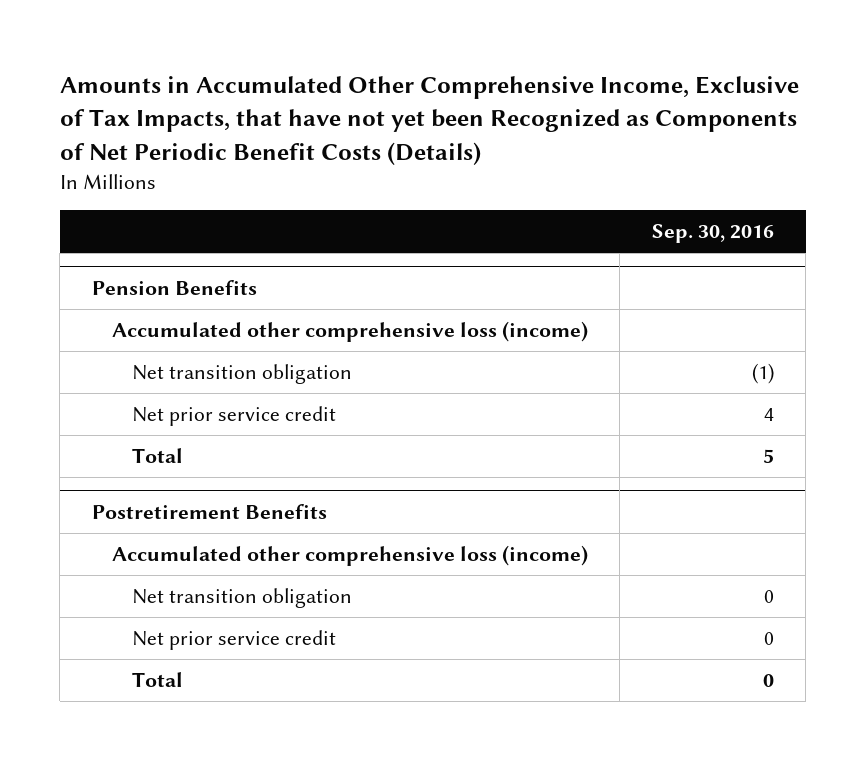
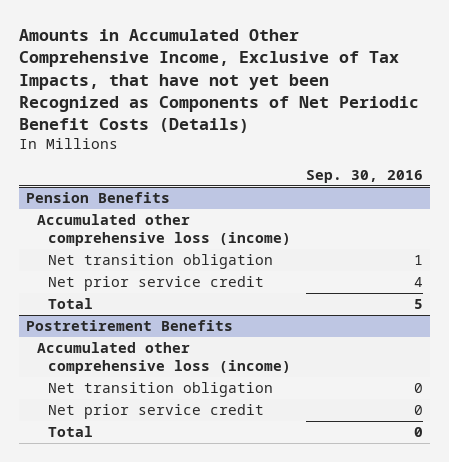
[751,363,774,385] (1) -> [413,255,423,266] 1

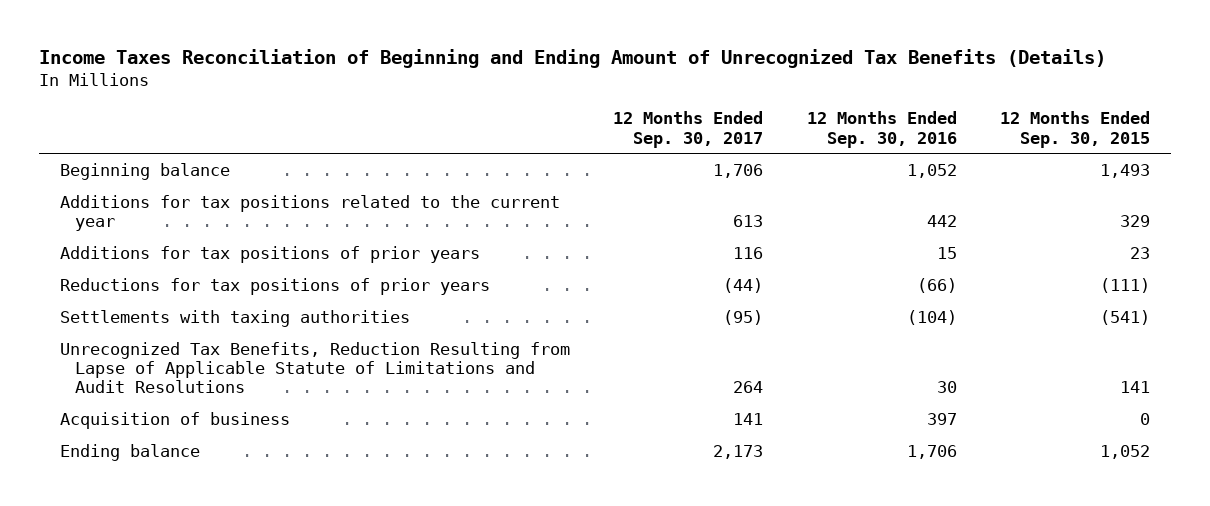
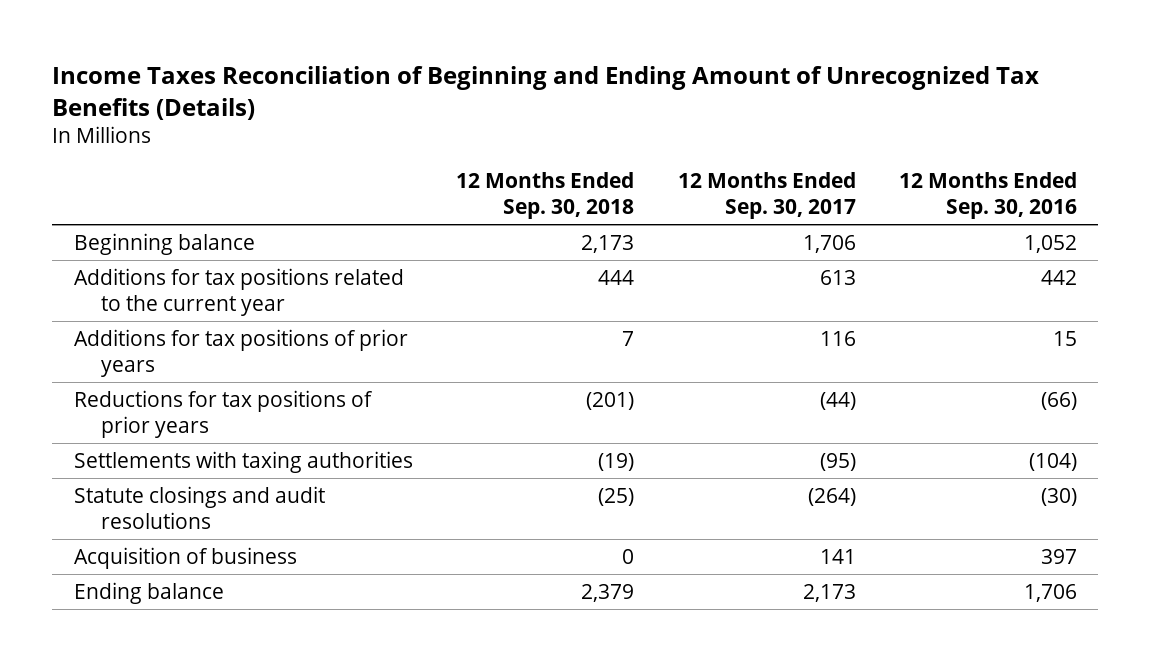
[999,111,1150,148] 12 Months Ended Sep. 30, 2015 -> none
none -> [456,172,635,220] 12 Months Ended Sep. 30, 2018
[60,341,571,394] Unrecognized Tax Benefits, Reduction Resulting from Lapse of Applicable Statute of Limitations and Audit Resolutions -> [74,485,326,529] Statute closings and audit resolutions
[733,381,764,394] 264 -> [807,487,856,506] (264)
[936,381,957,394] 30 -> [1040,487,1077,506] (30)

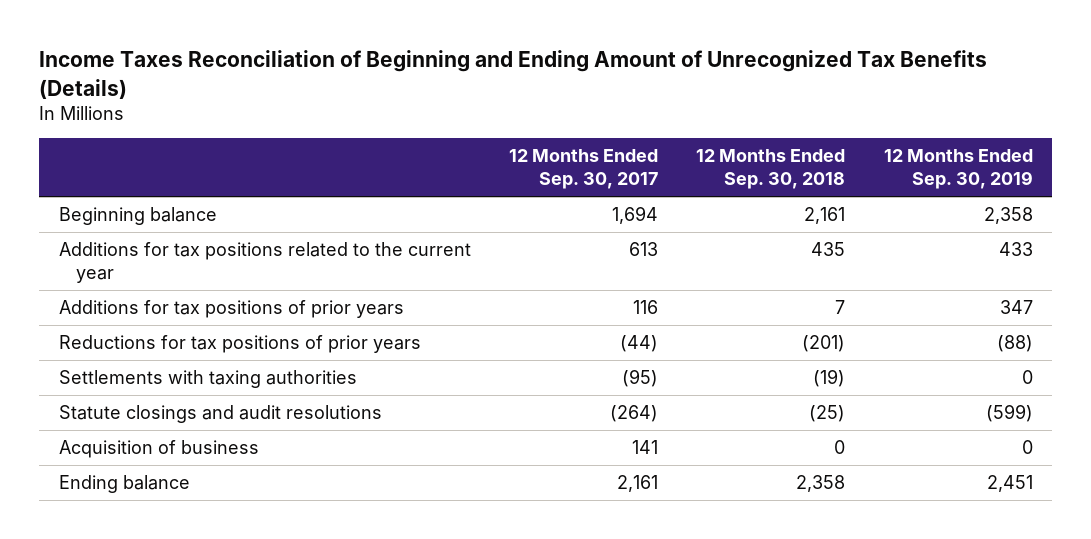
[898,172,1077,220] 12 Months Ended Sep. 30, 2016 -> none
none -> [883,149,1033,190] 12 Months Ended Sep. 30, 2019
[581,234,635,253] 2,173 -> [804,206,846,224] 2,161
[802,234,856,253] 1,706 -> [611,205,658,224] 1,694
[598,269,635,285] 444 -> [811,241,846,256] 435
[581,583,635,602] 2,379 -> [796,474,846,492] 2,358
[802,583,856,602] 2,173 -> [616,474,658,492] 2,161

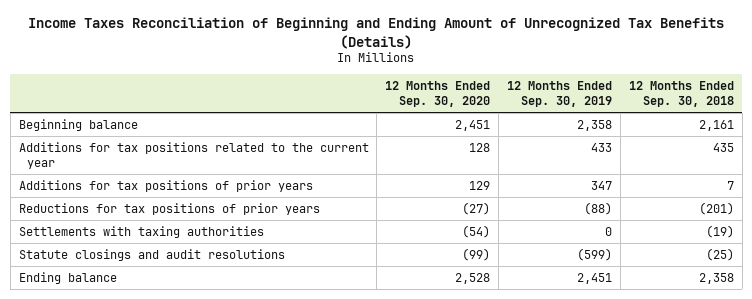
[508,149,658,190] 12 Months Ended Sep. 30, 2017 -> none
none -> [385,81,491,107] 12 Months Ended Sep. 30, 2020
[58,439,259,458] Acquisition of business -> none

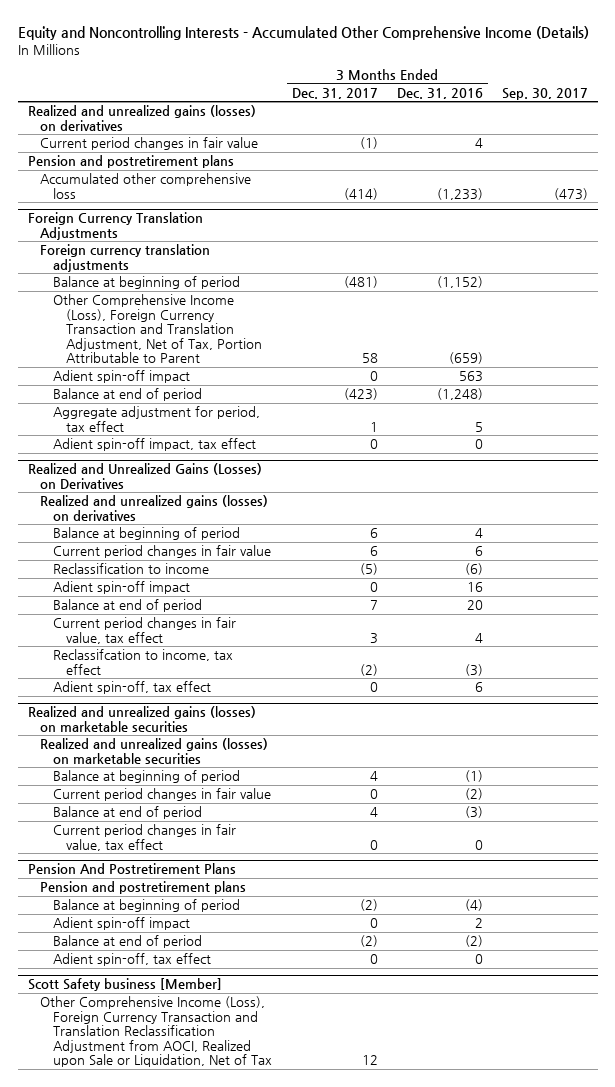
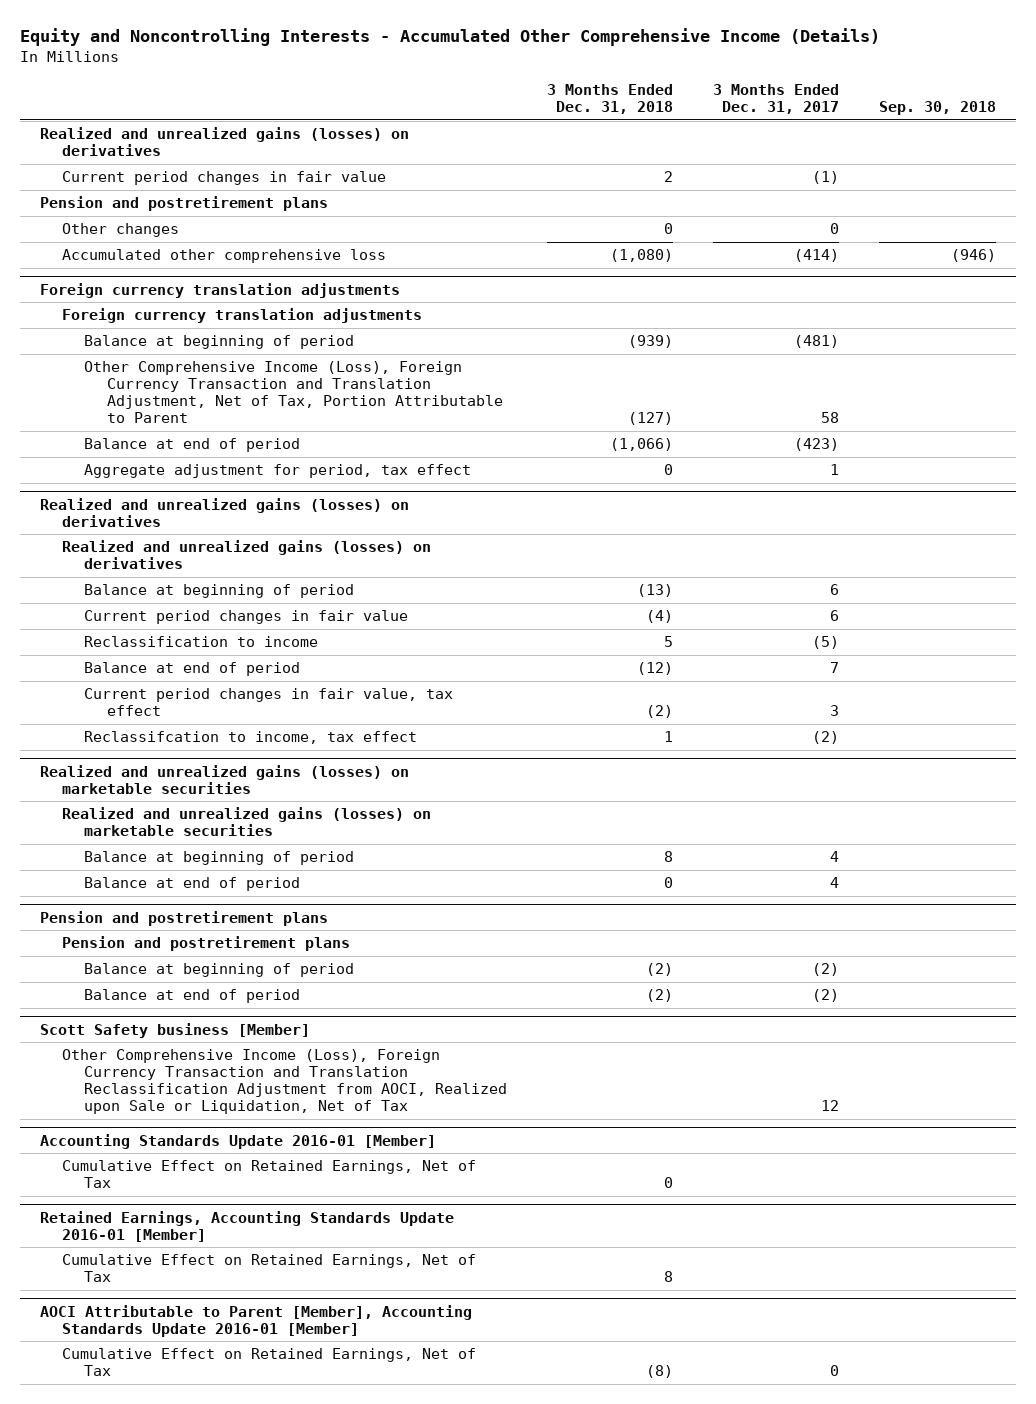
[396,87,483,99] Dec. 31, 2016 -> none
[501,87,588,100] Sep. 30, 2017 -> none
none -> [547,84,674,115] 3 Months Ended Dec. 31, 2018
none -> [879,101,997,116] Sep. 30, 2018
none -> [62,223,180,238] Other changes
[27,212,203,240] Foreign Currency Translation Adjustments -> [39,282,400,298] Foreign currency translation adjustments
[53,370,191,384] Adient spin-off impact -> none
[53,438,257,452] Adient spin-off impact, tax effect -> none
[27,463,262,489] Realized and Unrealized Gains (Losses) on Derivatives -> [39,497,409,527] Realized and unrealized gains (losses) on derivatives
[53,581,191,595] Adient spin-off impact -> none
[53,681,212,695] Adient spin-off, tax effect -> none
[53,788,272,802] Current period changes in fair value -> none
[53,824,237,851] Current period changes in fair value, tax effect -> none
[27,863,236,875] Pension And Postretirement Plans -> [39,910,328,926] Pension and postretirement plans
[53,917,191,931] Adient spin-off impact -> none
[53,953,212,967] Adient spin-off, tax effect -> none
none -> [39,1133,436,1149] Accounting Standards Update 2016-01 [Member]
none -> [62,1160,477,1189] Cumulative Effect on Retained Earnings, Net of Tax
none -> [39,1210,454,1242] Retained Earnings, Accounting Standards Update 2016-01 [Member]
none -> [62,1254,477,1283] Cumulative Effect on Retained Earnings, Net of Tax
none -> [39,1304,472,1337] AOCI Attributable to Parent [Member], Accounting Standards Update 2016-01 [Member]
none -> [62,1348,477,1377] Cumulative Effect on Retained Earnings, Net of Tax

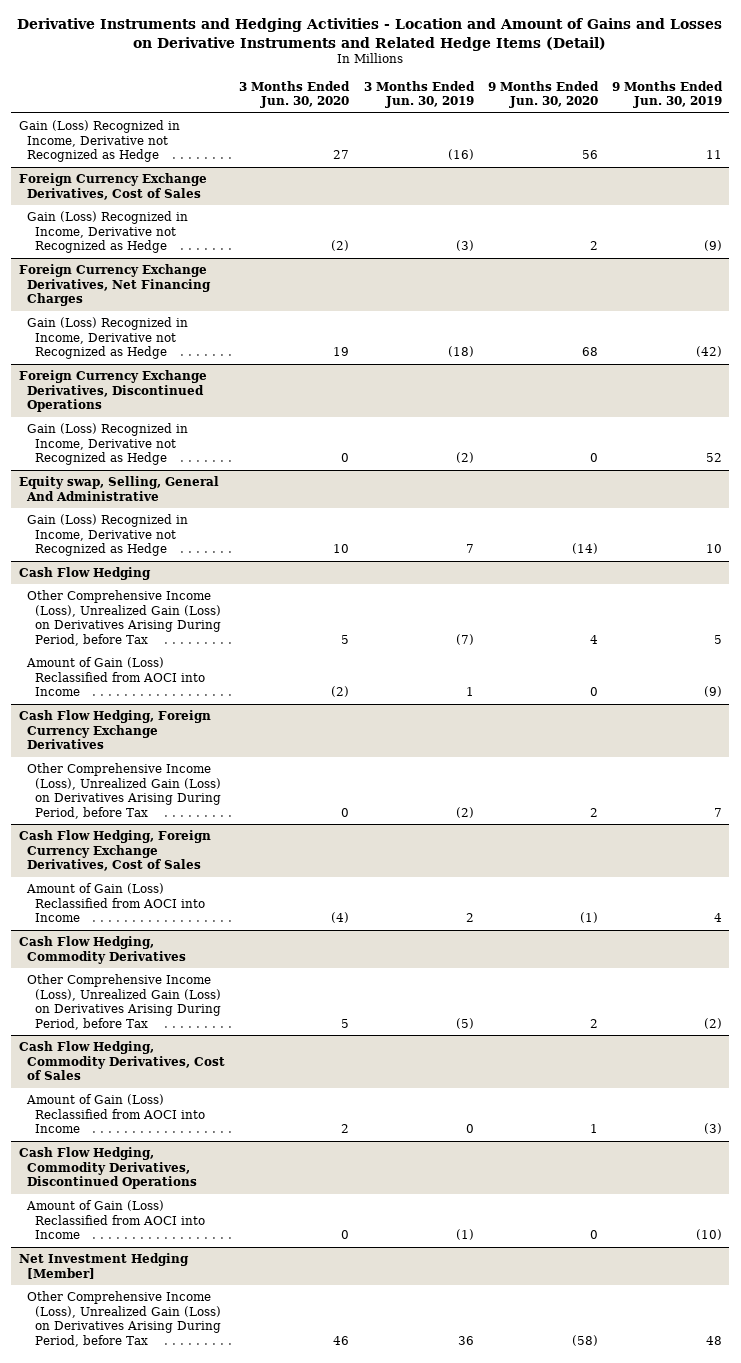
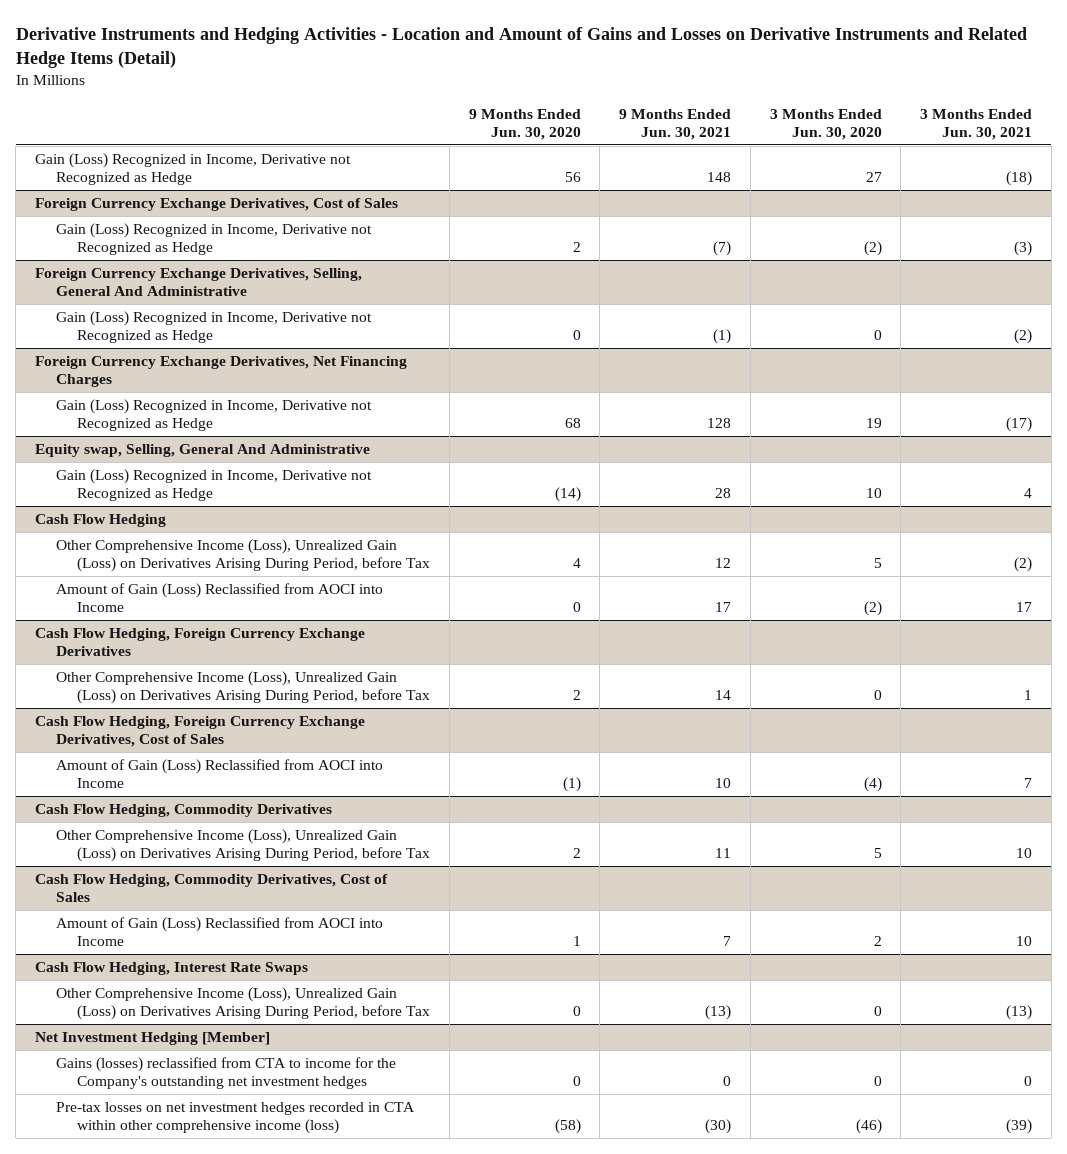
[363,80,475,109] 3 Months Ended Jun. 30, 2019 -> none
[612,80,724,109] 9 Months Ended Jun. 30, 2019 -> none
none -> [619,108,732,140] 9 Months Ended Jun. 30, 2021
none -> [919,108,1032,140] 3 Months Ended Jun. 30, 2021
none -> [35,268,363,297] Foreign Currency Exchange Derivatives, Selling, General And Administrative
none -> [56,311,373,344] Gain (Loss) Recognized in Income, Derivative not Recognized as Hedge
[18,369,207,413] Foreign Currency Exchange Derivatives, Discontinued Operations -> none
[27,422,189,466] Gain (Loss) Recognized in Income, Derivative not Recognized as Hedge -> none
[18,1146,198,1190] Cash Flow Hedging, Commodity Derivatives, Discontinued Operations -> none
[26,1199,206,1240] Amount of Gain (Loss) Reclassified from AOCI into Income -> none
none -> [35,962,309,976] Cash Flow Hedging, Interest Rate Swaps
none -> [56,987,431,1021] Other Comprehensive Income (Loss), Unrealized Gain (Loss) on Derivatives Arising During Period, before Tax
[27,1290,222,1348] Other Comprehensive Income (Loss), Unrealized Gain (Loss) on Derivatives Arising During Period, before Tax -> none
none -> [56,1057,397,1090] Gains (losses) reclassified from CTA to income for the Company's outstanding net investment hedges
none -> [56,1102,416,1135] Pre-tax losses on net investment hedges recorded in CTA within other comprehensive income (loss)

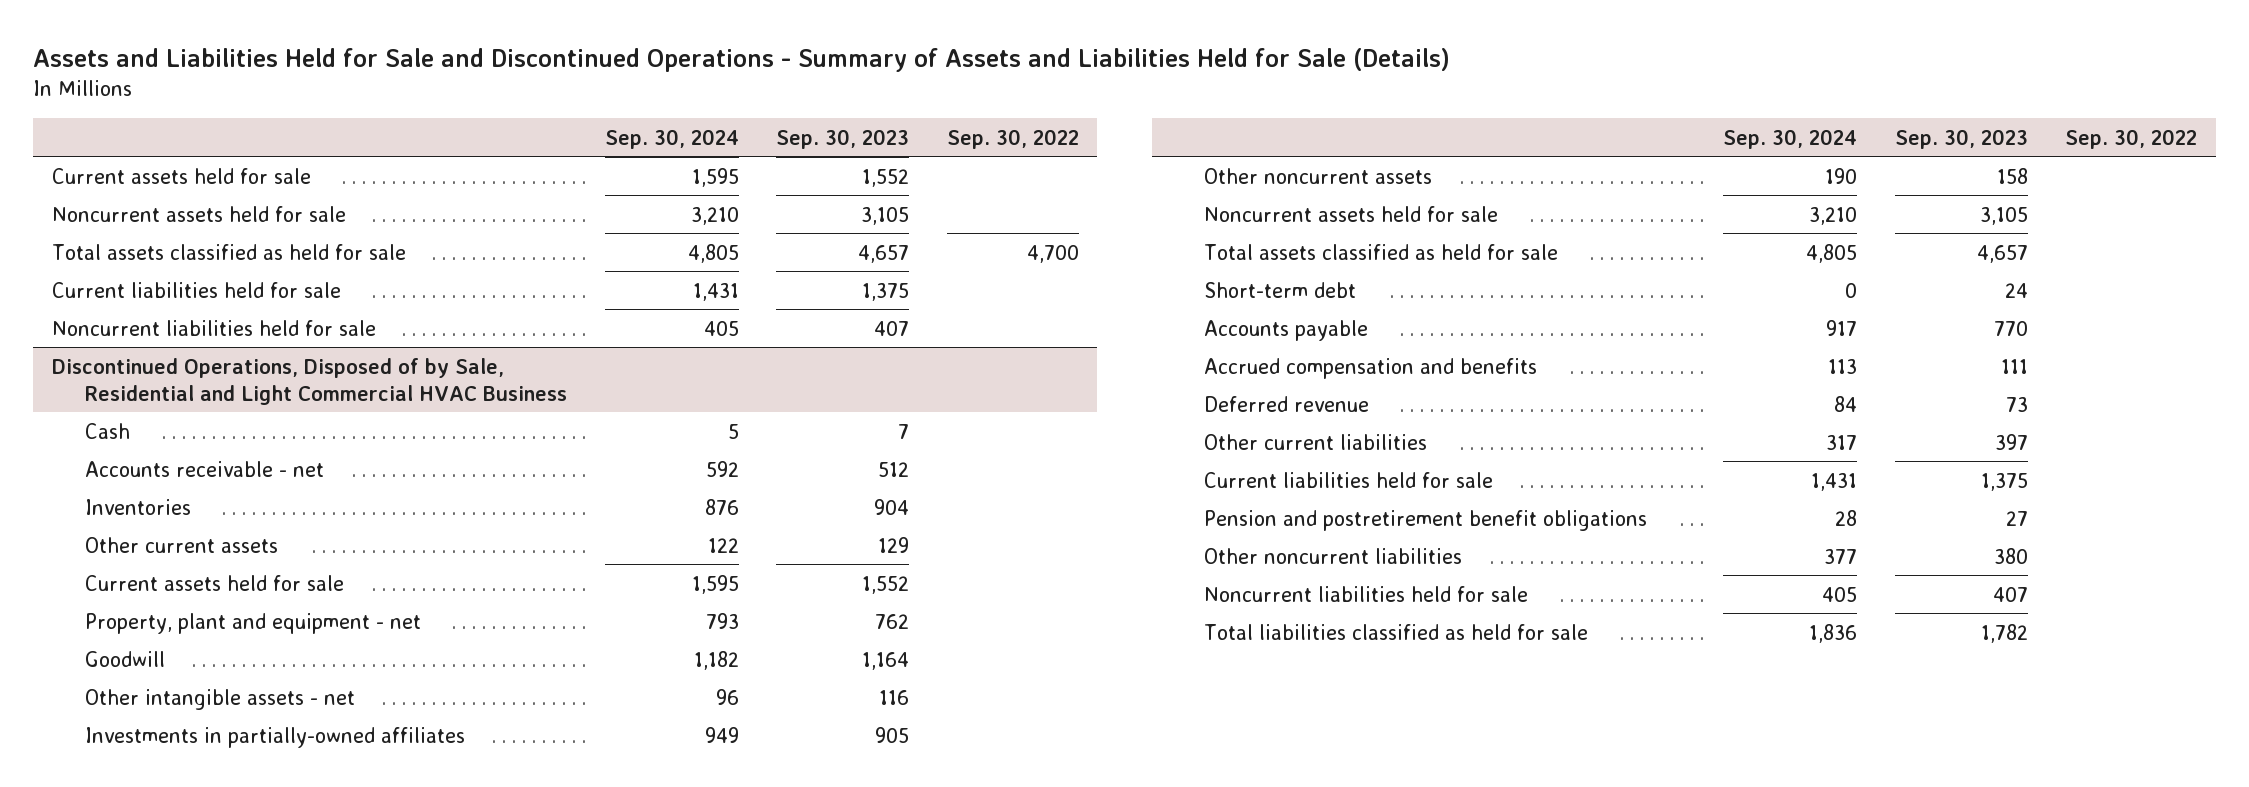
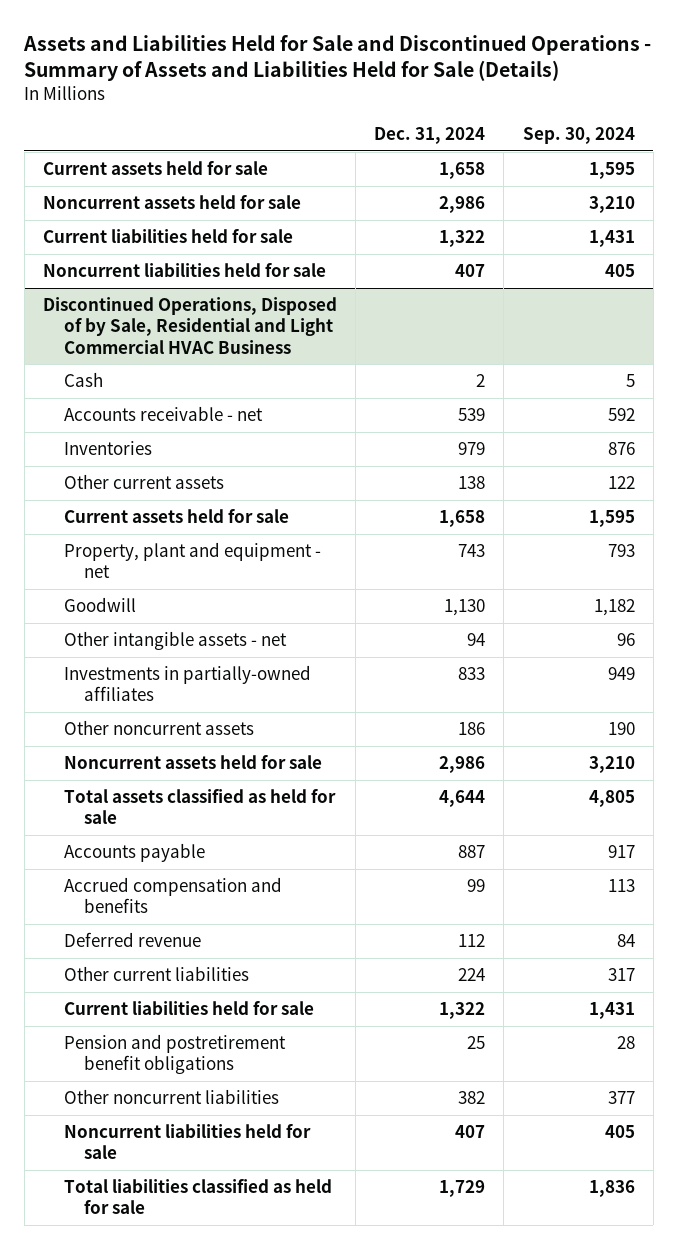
[776,128,910,149] Sep. 30, 2023 -> none
[946,128,1079,149] Sep. 30, 2022 -> none
none -> [374,126,486,144] Dec. 31, 2024
[51,243,406,260] Total assets classified as held for sale -> none
[1203,281,1356,298] Short-term debt -> none

